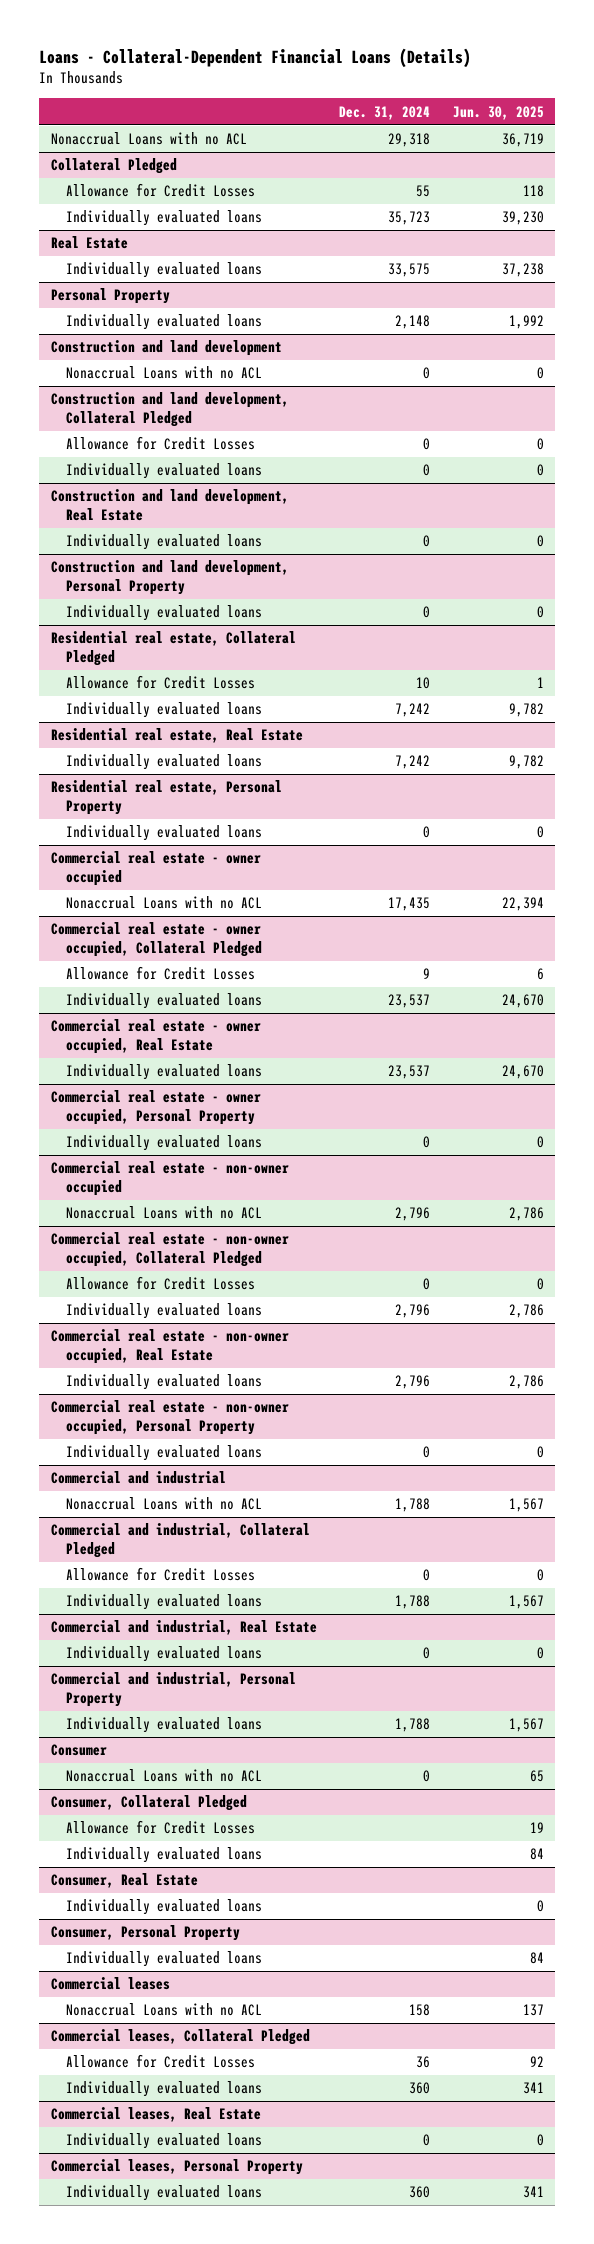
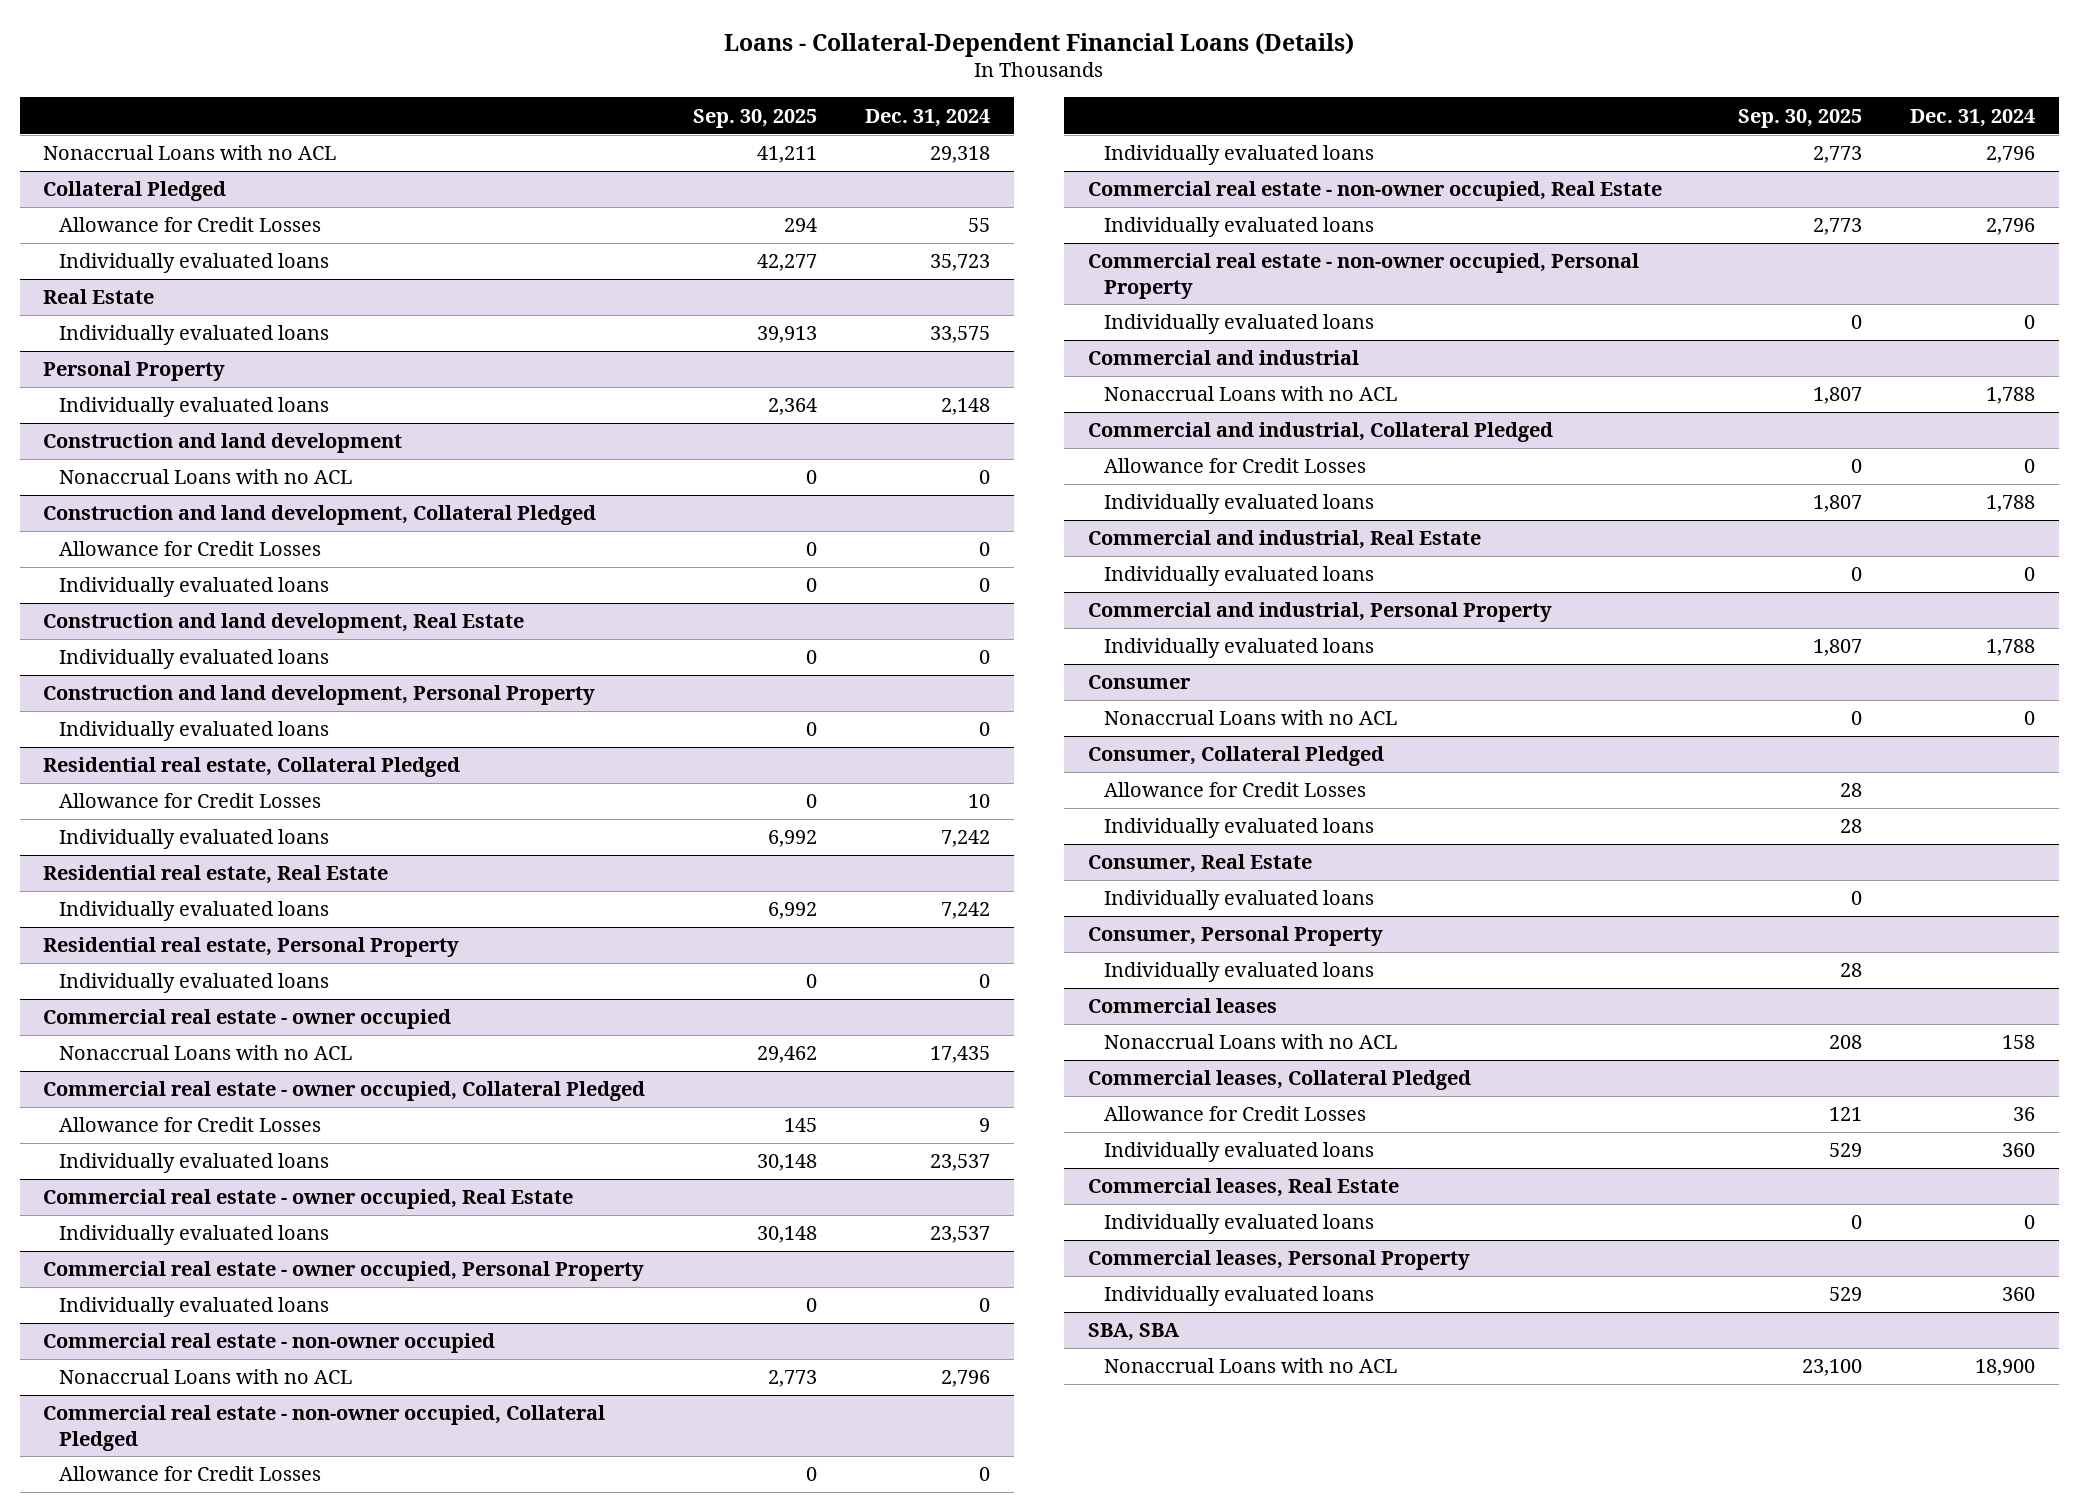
[452,105,544,120] Jun. 30, 2025 -> none
none -> [693,108,818,128] Sep. 30, 2025
none -> [1088,1323,1181,1342] SBA, SBA
none -> [1104,1358,1398,1374] Nonaccrual Loans with no ACL

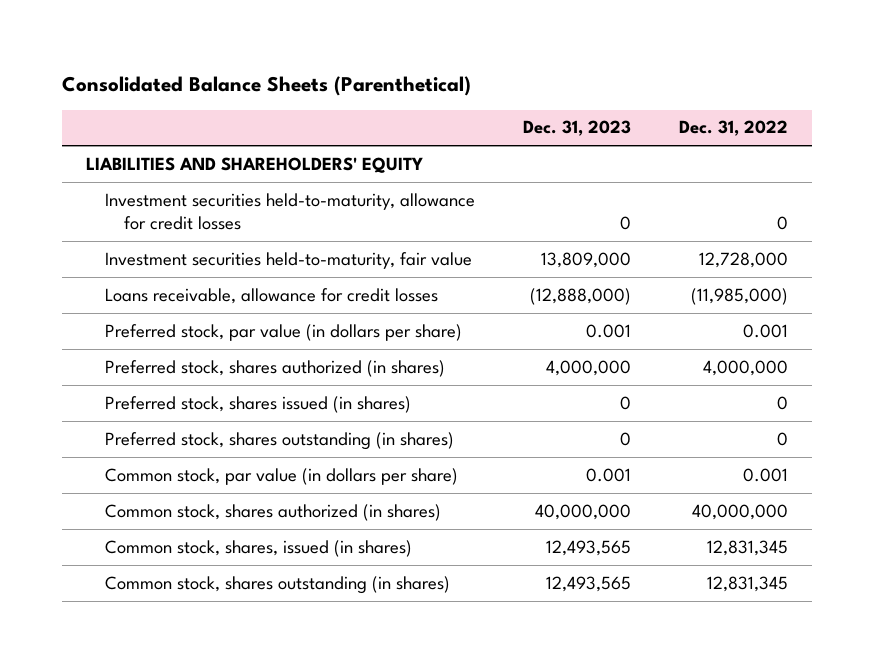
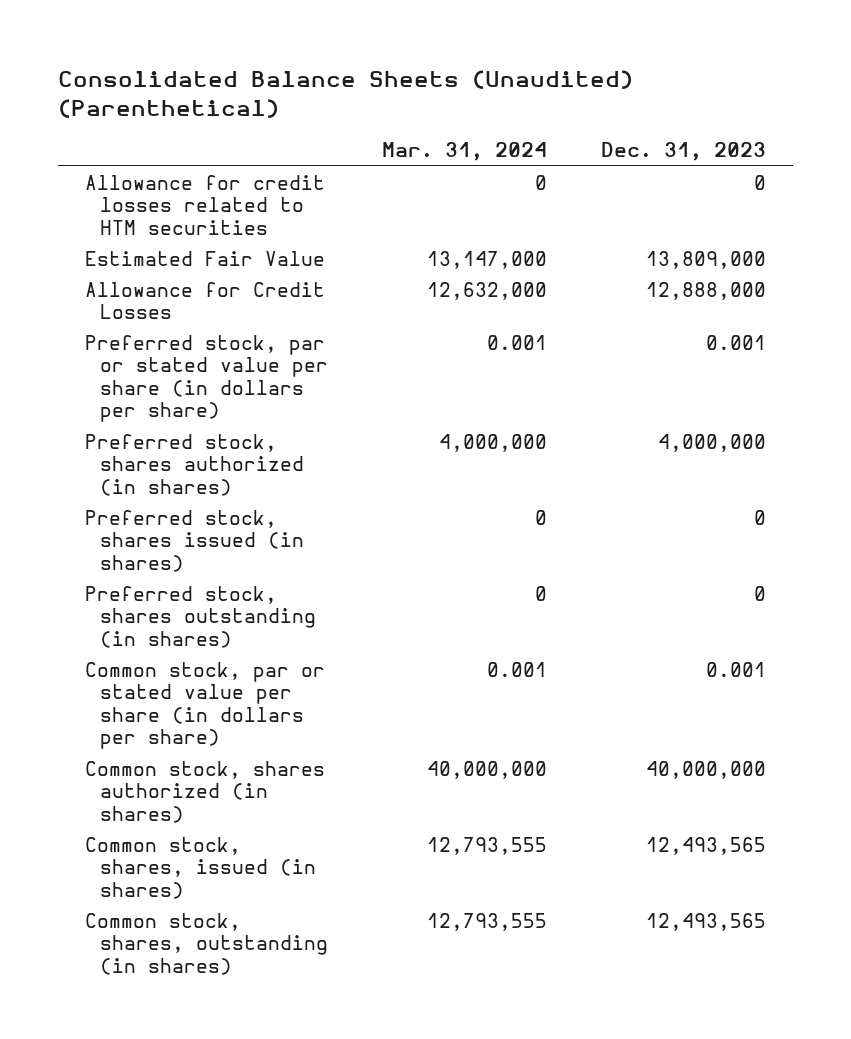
[62,76,472,97] Consolidated Balance Sheets (Parenthetical) -> [57,69,633,119] Consolidated Balance Sheets (Unaudited) (Parenthetical)
[678,120,788,137] Dec. 31, 2022 -> none
none -> [382,142,548,162] Mar. 31, 2024
[86,156,424,173] LIABILITIES AND SHAREHOLDERS' EQUITY -> none
[105,192,476,230] Investment securities held-to-maturity, allowance for credit losses -> [84,174,325,235] Allowance for credit losses related to HTM securities
[105,251,473,269] Investment securities held-to-maturity, fair value -> [84,250,325,266] Estimated Fair Value
[105,287,439,304] Loans receivable, allowance for credit losses -> [84,281,325,320] Allowance for Credit Losses
[529,287,631,305] (12,888,000) -> [646,281,767,300] 12,888,000
[105,323,463,341] Preferred stock, par value (in dollars per share) -> [84,334,329,423] Preferred stock, par or stated value per share (in dollars per share)
[105,467,459,485] Common stock, par value (in dollars per share) -> [84,661,325,750] Common stock, par or stated value per share (in dollars per share)
[105,575,451,594] Common stock, shares outstanding (in shares) -> [84,912,329,975] Common stock, shares, outstanding (in shares)

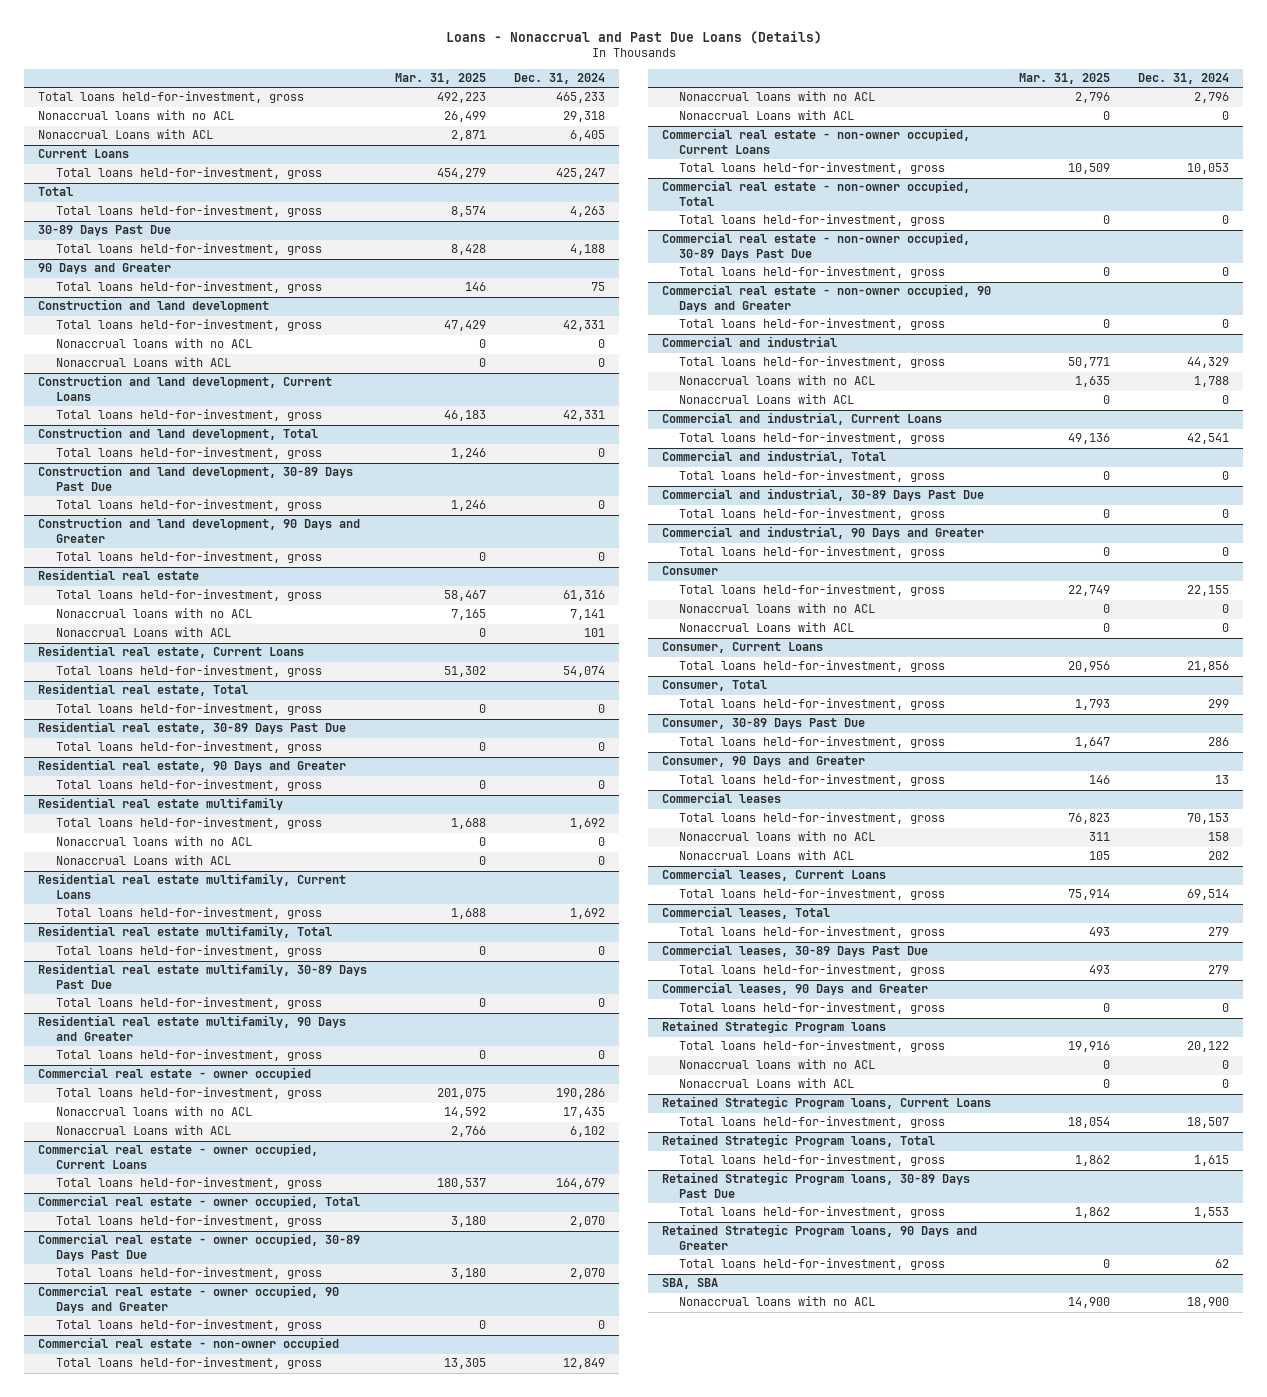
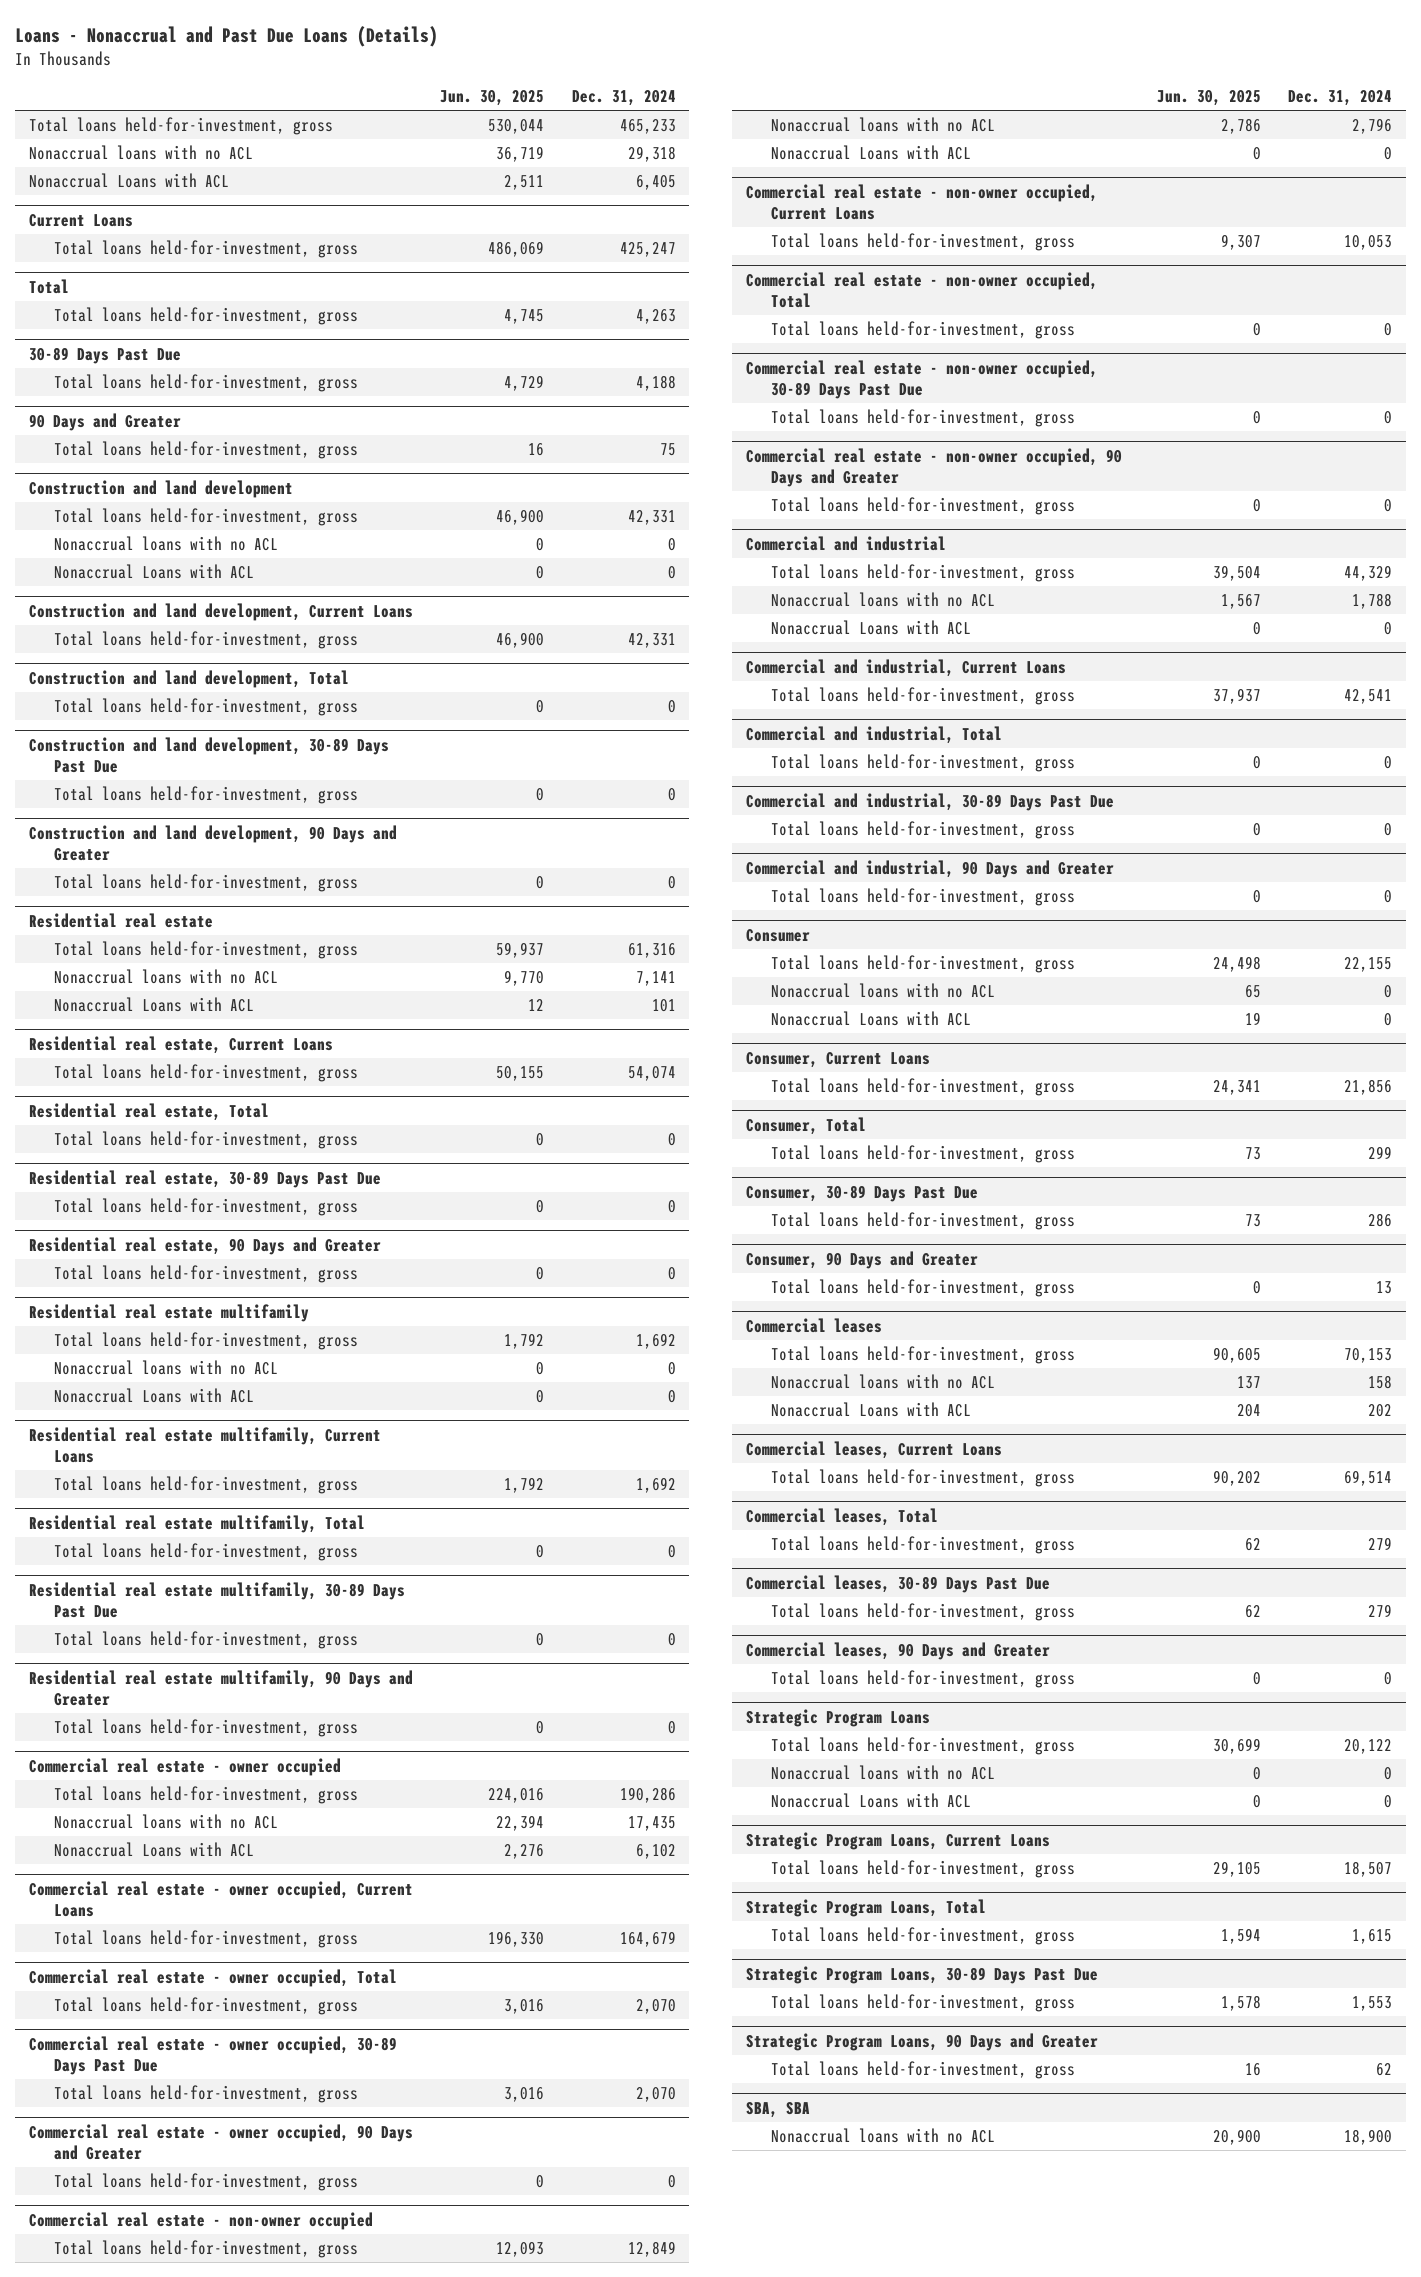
[395,72,487,84] Mar. 31, 2025 -> none
none -> [440,90,545,107] Jun. 30, 2025
[661,1020,886,1034] Retained Strategic Program loans -> [745,1708,930,1727] Strategic Program Loans
[661,1096,991,1110] Retained Strategic Program loans, Current Loans -> [745,1831,1050,1850] Strategic Program Loans, Current Loans
[661,1134,935,1148] Retained Strategic Program loans, Total -> [745,1898,986,1917] Strategic Program Loans, Total
[661,1172,970,1198] Retained Strategic Program loans, 30-89 Days Past Due -> [745,1965,1098,1984] Strategic Program Loans, 30-89 Days Past Due
[661,1224,977,1250] Retained Strategic Program loans, 90 Days and Greater -> [745,2032,1098,2051] Strategic Program Loans, 90 Days and Greater

